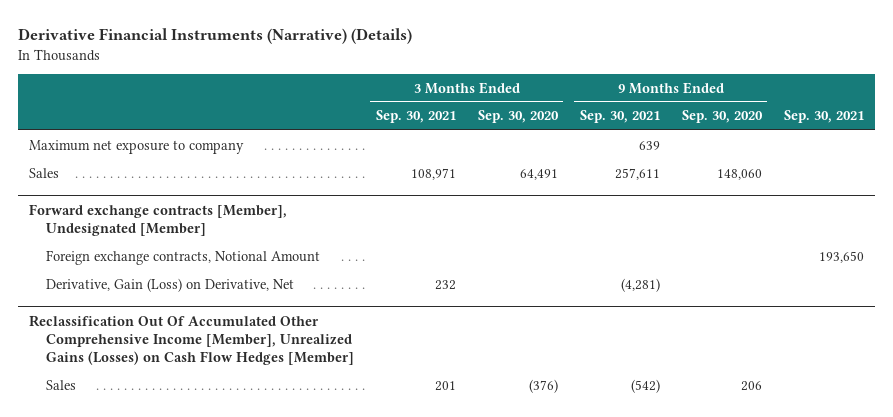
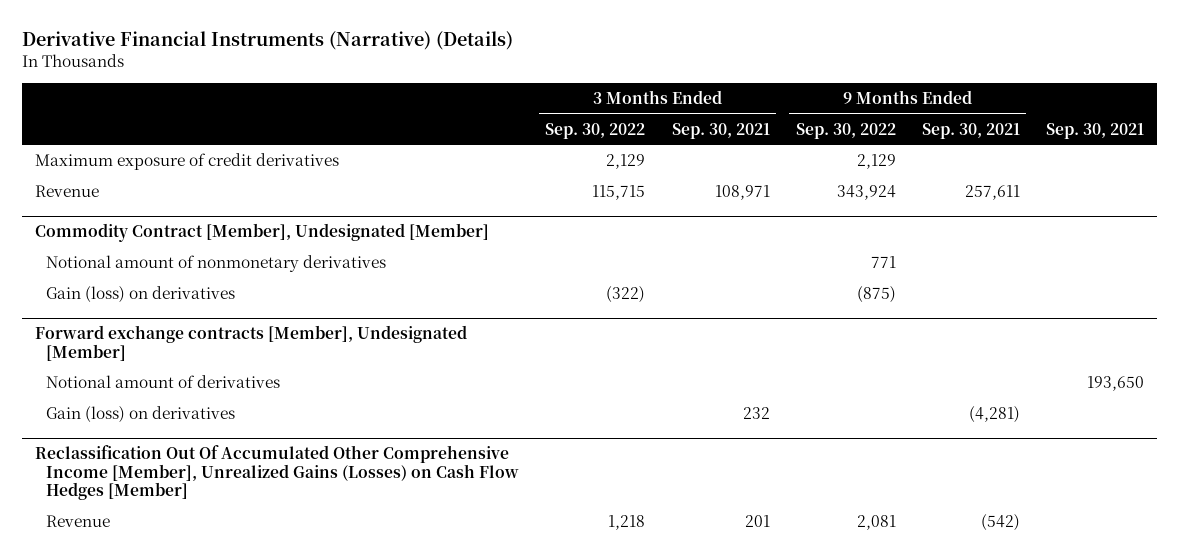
[477,110,559,124] Sep. 30, 2020 -> none
[681,110,763,124] Sep. 30, 2020 -> none
none -> [545,122,646,139] Sep. 30, 2022
none -> [795,122,896,139] Sep. 30, 2022
[29,139,245,154] Maximum net exposure to company -> none
none -> [34,153,339,171] Maximum exposure of credit derivatives
[29,167,60,178] Sales -> [34,185,99,198] Revenue
none -> [34,223,489,243] Commodity Contract [Member], Undesignated [Member]
none -> [46,255,387,273] Notional amount of nonmonetary derivatives
none -> [46,286,236,304] Gain (loss) on derivatives
[45,249,320,265] Foreign exchange contracts, Notional Amount -> [46,375,281,389] Notional amount of derivatives
[45,277,294,292] Derivative, Gain (Loss) on Derivative, Net -> [46,406,236,424] Gain (loss) on derivatives
[45,379,76,390] Sales -> [46,515,111,528] Revenue

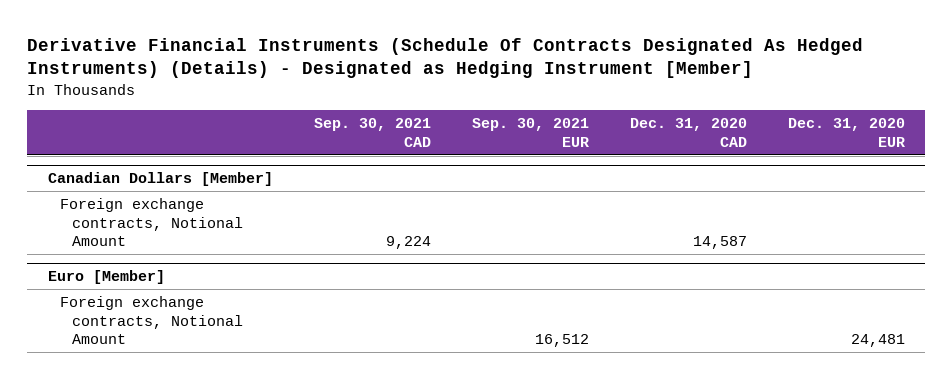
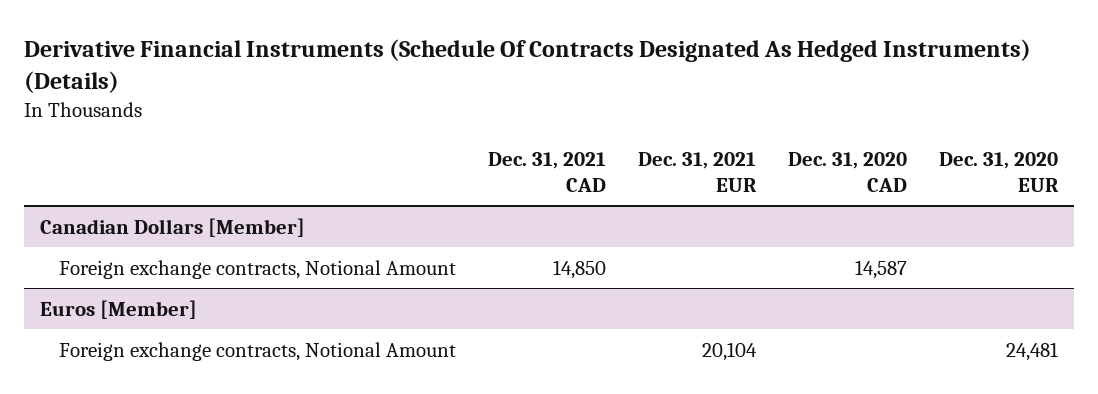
[27,37,864,79] Derivative Financial Instruments (Schedule Of Contracts Designated As Hedged Instruments) (Details) - Designated as Hedging Instrument [Member] -> [24,38,1032,94] Derivative Financial Instruments (Schedule Of Contracts Designated As Hedged Instruments) (Details)
[313,118,431,147] Sep. 30, 2021 CAD -> none
[471,118,589,147] Sep. 30, 2021 EUR -> none
none -> [488,151,607,192] Dec. 31, 2021 CAD
none -> [637,151,757,192] Dec. 31, 2021 EUR
[47,270,165,285] Euro [Member] -> [40,299,198,319] Euros [Member]

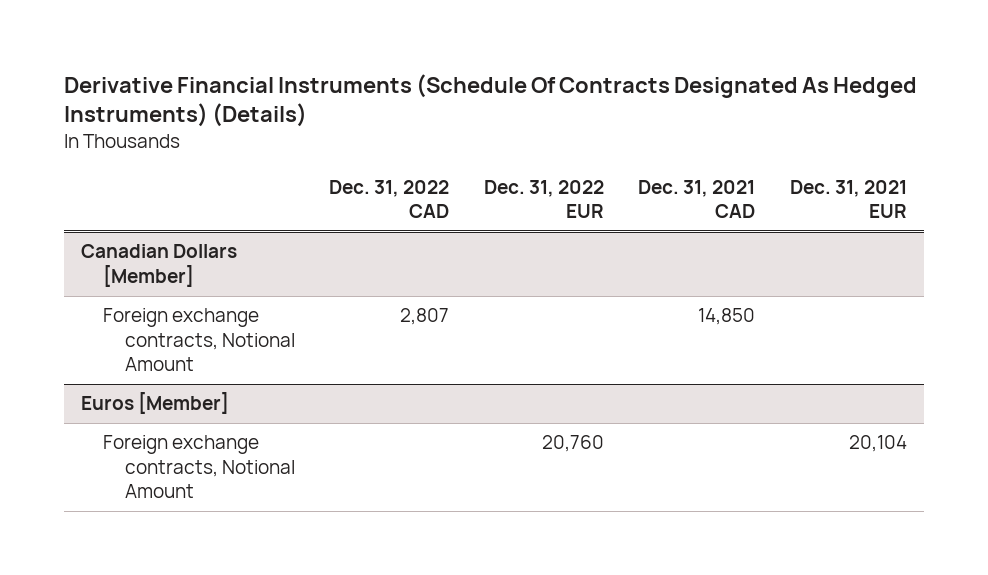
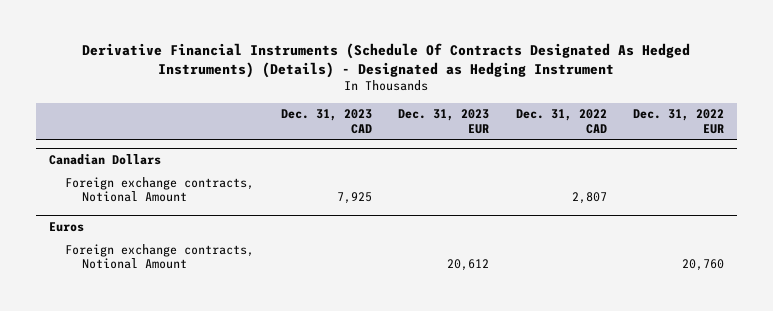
[63,74,917,128] Derivative Financial Instruments (Schedule Of Contracts Designated As Hedged Instruments) (Details) -> [82,42,691,78] Derivative Financial Instruments (Schedule Of Contracts Designated As Hedged Instruments) (Details) - Designated as Hedging Instrument
[638,179,756,219] Dec. 31, 2021 CAD -> none
[789,179,907,219] Dec. 31, 2021 EUR -> none
none -> [280,109,372,134] Dec. 31, 2023 CAD
none -> [398,109,490,134] Dec. 31, 2023 EUR
[80,244,237,287] Canadian Dollars [Member] -> [48,153,161,165] Canadian Dollars
[80,392,229,415] Euros [Member] -> [48,221,84,232] Euros

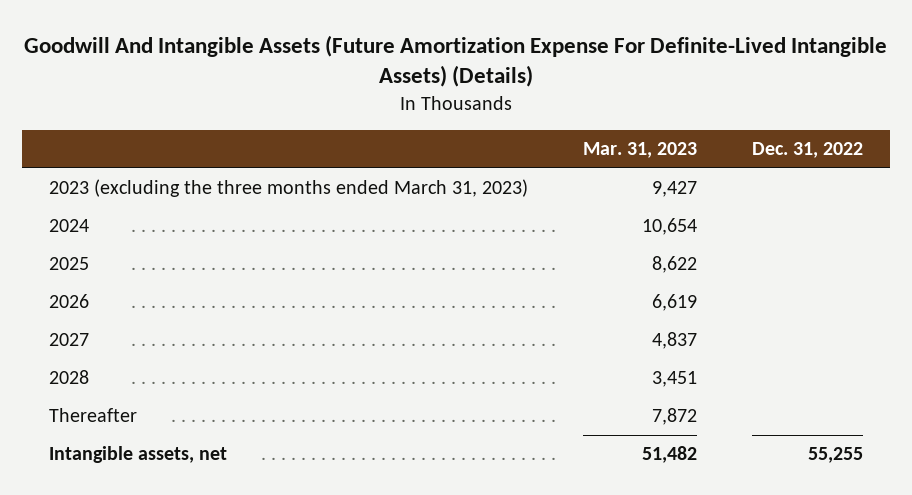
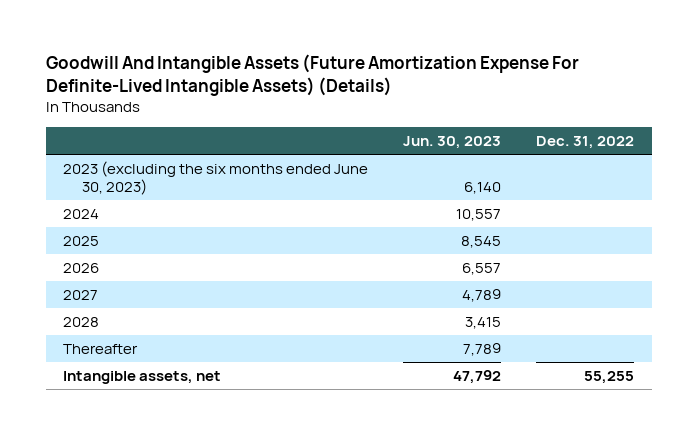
[583,142,698,159] Mar. 31, 2023 -> none
none -> [403,135,502,149] Jun. 30, 2023
[49,179,529,198] 2023 (excluding the three months ended March 31, 2023) -> [63,161,369,195] 2023 (excluding the six months ended June 30, 2023)

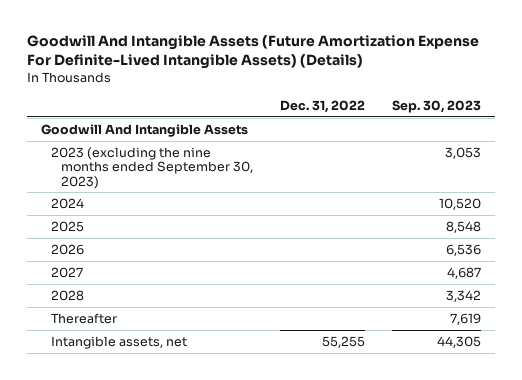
[403,135,502,149] Jun. 30, 2023 -> none
none -> [392,99,482,113] Sep. 30, 2023
none -> [40,123,248,137] Goodwill And Intangible Assets
[63,161,369,195] 2023 (excluding the six months ended June 30, 2023) -> [50,146,254,189] 2023 (excluding the nine months ended September 30, 2023)

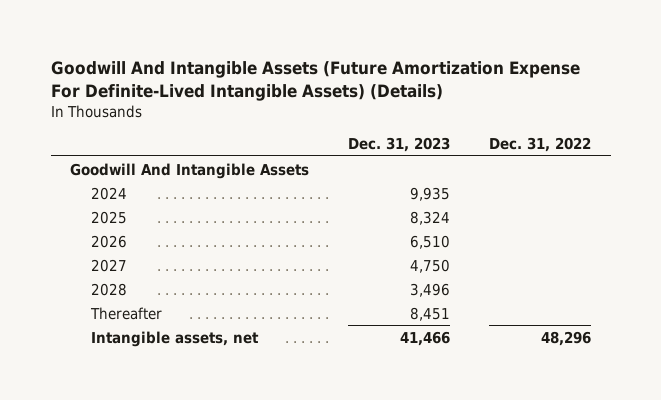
[392,99,482,113] Sep. 30, 2023 -> none
none -> [348,136,451,152] Dec. 31, 2023
[50,146,254,189] 2023 (excluding the nine months ended September 30, 2023) -> none
[322,335,366,348] 55,255 -> [541,330,592,346] 48,296

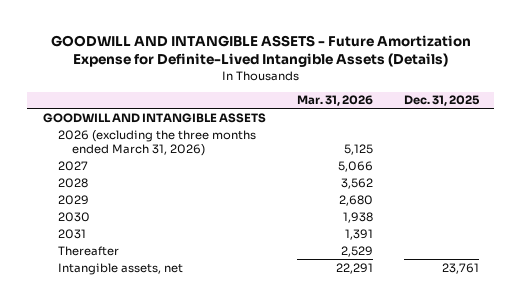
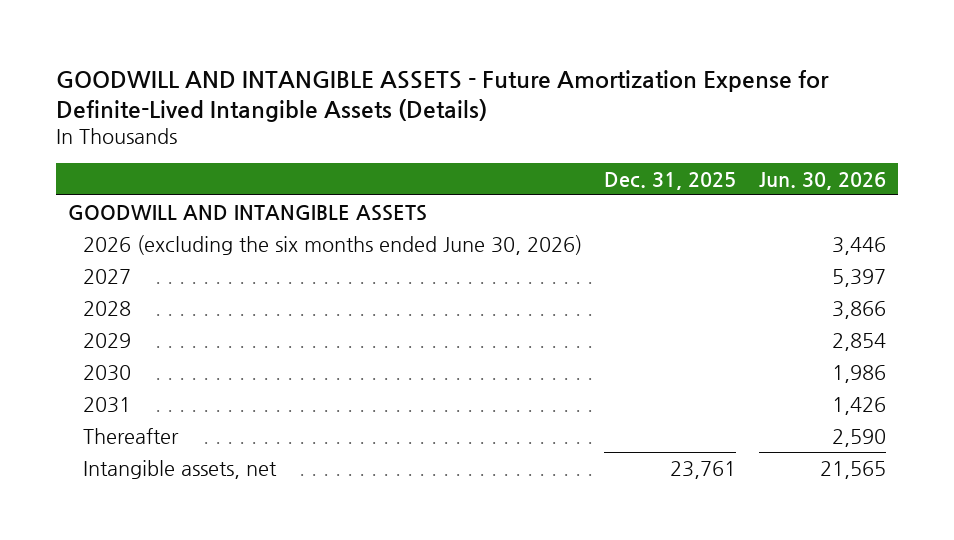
[296,95,373,107] Mar. 31, 2026 -> none
none -> [759,171,887,190] Jun. 30, 2026
[57,129,256,156] 2026 (excluding the three months ended March 31, 2026) -> [82,234,582,255] 2026 (excluding the six months ended June 30, 2026)

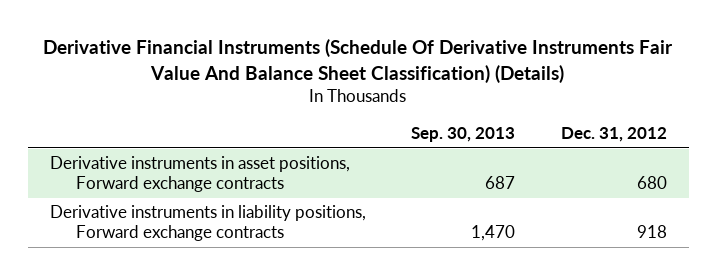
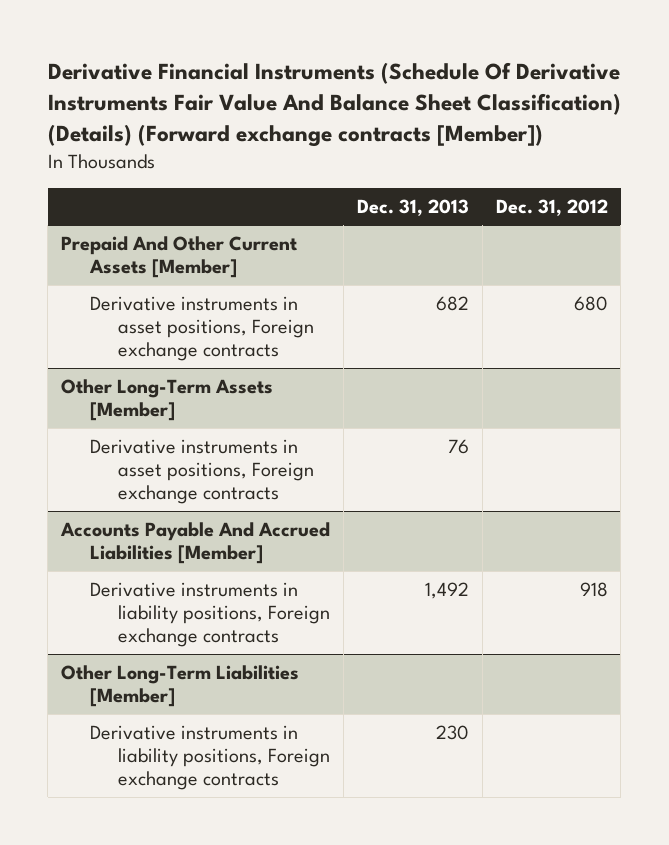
[43,38,674,83] Derivative Financial Instruments (Schedule Of Derivative Instruments Fair Value And Balance Sheet Classification) (Details) -> [47,61,621,147] Derivative Financial Instruments (Schedule Of Derivative Instruments Fair Value And Balance Sheet Classification) (Details) (Forward exchange contracts [Member])
[411,127,516,143] Sep. 30, 2013 -> none
none -> [356,198,469,216] Dec. 31, 2013
[50,156,351,193] Derivative instruments in asset positions, Forward exchange contracts -> none
[50,205,367,242] Derivative instruments in liability positions, Forward exchange contracts -> none
none -> [60,235,297,278] Prepaid And Other Current Assets [Member]
none -> [89,295,315,362] Derivative instruments in asset positions, Foreign exchange contracts
none -> [60,378,273,421] Other Long-Term Assets [Member]
none -> [89,438,315,505] Derivative instruments in asset positions, Foreign exchange contracts
none -> [59,521,330,564] Accounts Payable And Accrued Liabilities [Member]
none -> [89,581,331,648] Derivative instruments in liability positions, Foreign exchange contracts
none -> [60,664,299,707] Other Long-Term Liabilities [Member]
none -> [89,724,331,791] Derivative instruments in liability positions, Foreign exchange contracts

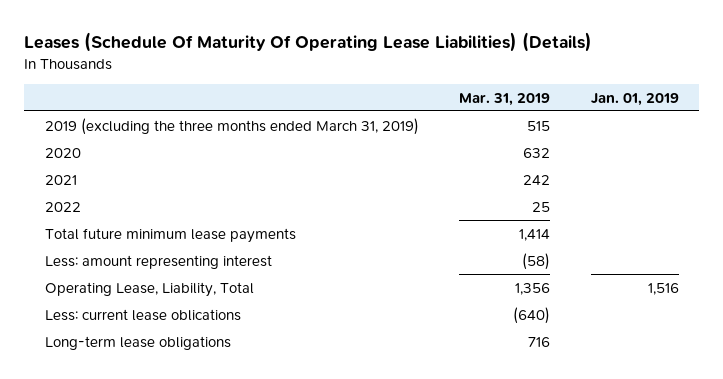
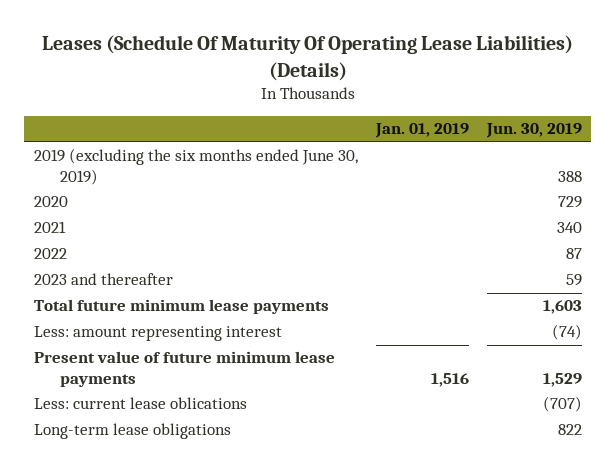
[459,92,551,106] Mar. 31, 2019 -> none
none -> [486,123,583,139] Jun. 30, 2019
[44,117,419,135] 2019 (excluding the three months ended March 31, 2019) -> [33,148,358,186] 2019 (excluding the six months ended June 30, 2019)
none -> [33,273,173,286] 2023 and thereafter
[44,281,254,297] Operating Lease, Liability, Total -> [33,351,335,388] Present value of future minimum lease payments

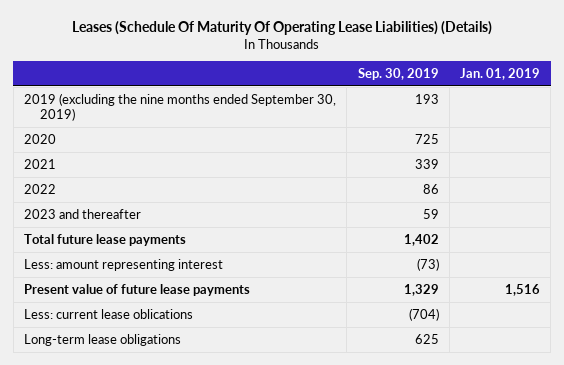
[486,123,583,139] Jun. 30, 2019 -> none
none -> [357,67,439,80] Sep. 30, 2019
[33,148,358,186] 2019 (excluding the six months ended June 30, 2019) -> [24,92,337,122] 2019 (excluding the nine months ended September 30, 2019)
[33,299,329,315] Total future minimum lease payments -> [24,233,187,246] Total future lease payments
[33,351,335,388] Present value of future minimum lease payments -> [24,283,251,296] Present value of future lease payments

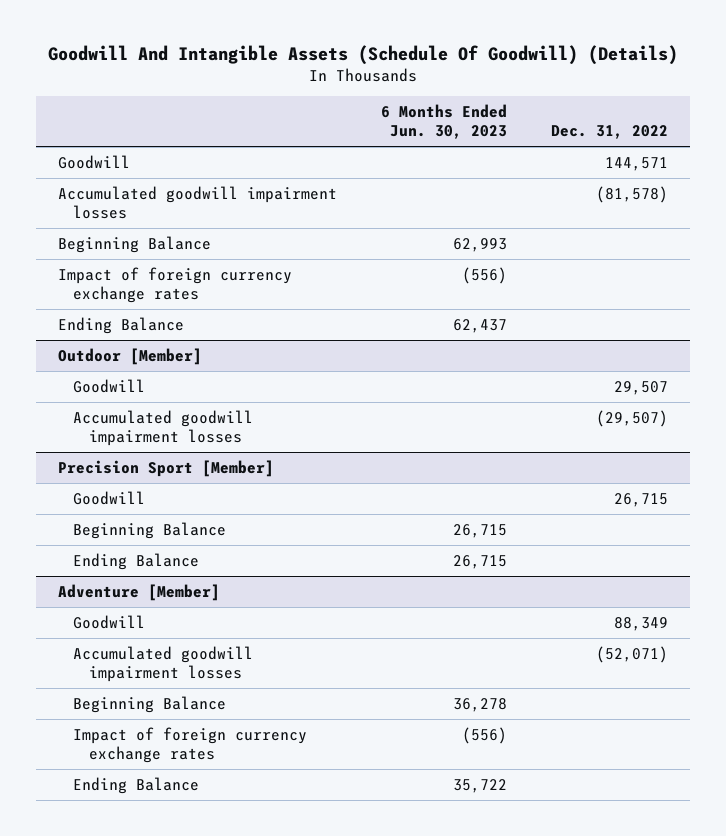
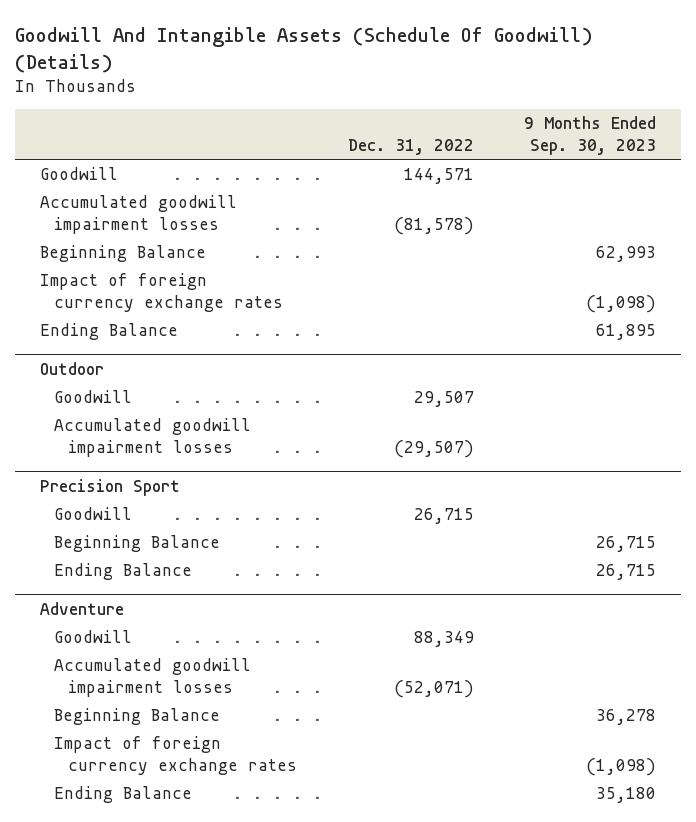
[380,103,507,140] 6 Months Ended Jun. 30, 2023 -> none
none -> [524,116,657,156] 9 Months Ended Sep. 30, 2023
[57,347,202,365] Outdoor [Member] -> [40,362,105,376] Outdoor
[57,459,274,477] Precision Sport [Member] -> [40,479,181,497] Precision Sport
[57,583,220,601] Adventure [Member] -> [40,602,125,616] Adventure

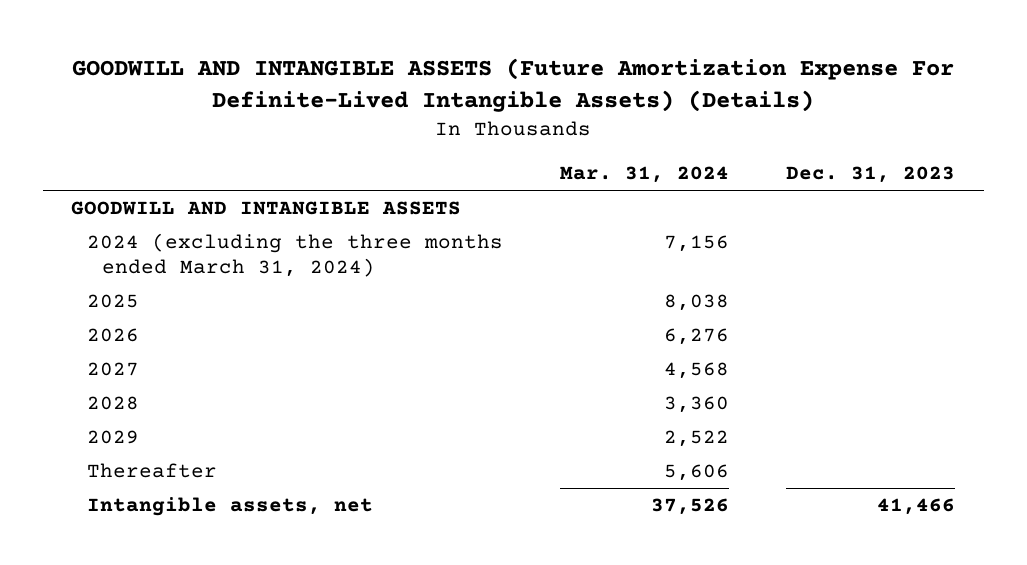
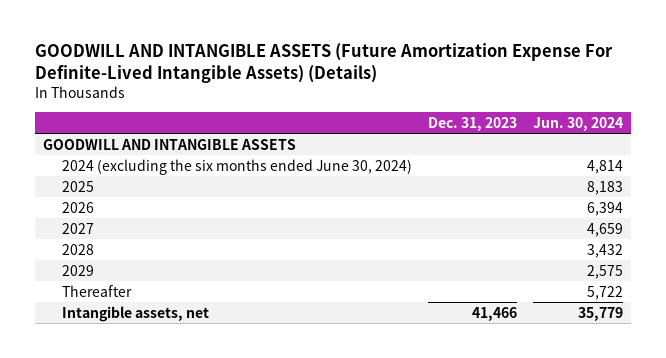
[560,166,730,184] Mar. 31, 2024 -> none
none -> [533,117,624,132] Jun. 30, 2024
[86,233,503,277] 2024 (excluding the three months ended March 31, 2024) -> [61,158,412,175] 2024 (excluding the six months ended June 30, 2024)

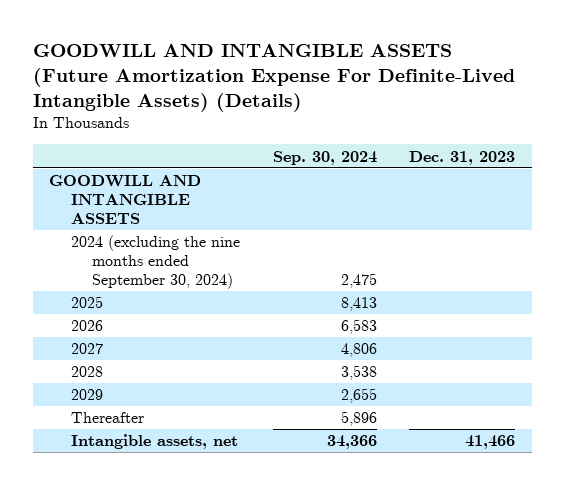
[533,117,624,132] Jun. 30, 2024 -> none
none -> [272,150,377,165] Sep. 30, 2024
[61,158,412,175] 2024 (excluding the six months ended June 30, 2024) -> [70,235,240,290] 2024 (excluding the nine months ended September 30, 2024)

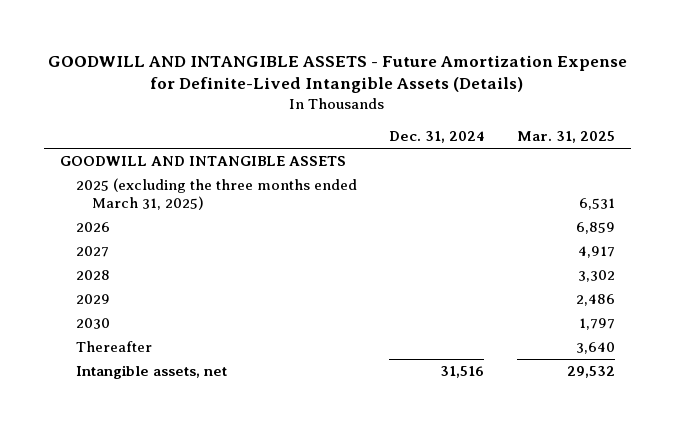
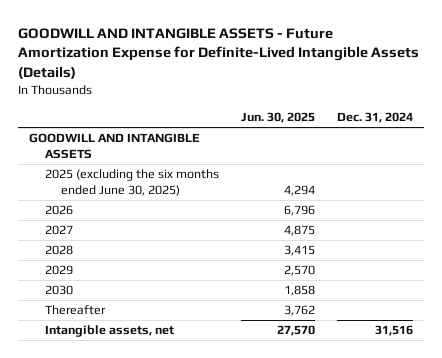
[516,131,615,144] Mar. 31, 2025 -> none
none -> [241,112,316,124] Jun. 30, 2025
[75,178,357,210] 2025 (excluding the three months ended March 31, 2025) -> [45,169,220,197] 2025 (excluding the six months ended June 30, 2025)

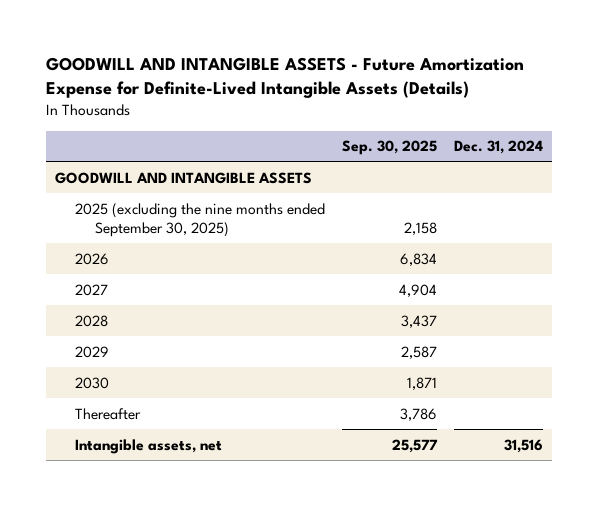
[241,112,316,124] Jun. 30, 2025 -> none
none -> [342,140,438,156] Sep. 30, 2025
[45,169,220,197] 2025 (excluding the six months ended June 30, 2025) -> [74,202,325,238] 2025 (excluding the nine months ended September 30, 2025)

